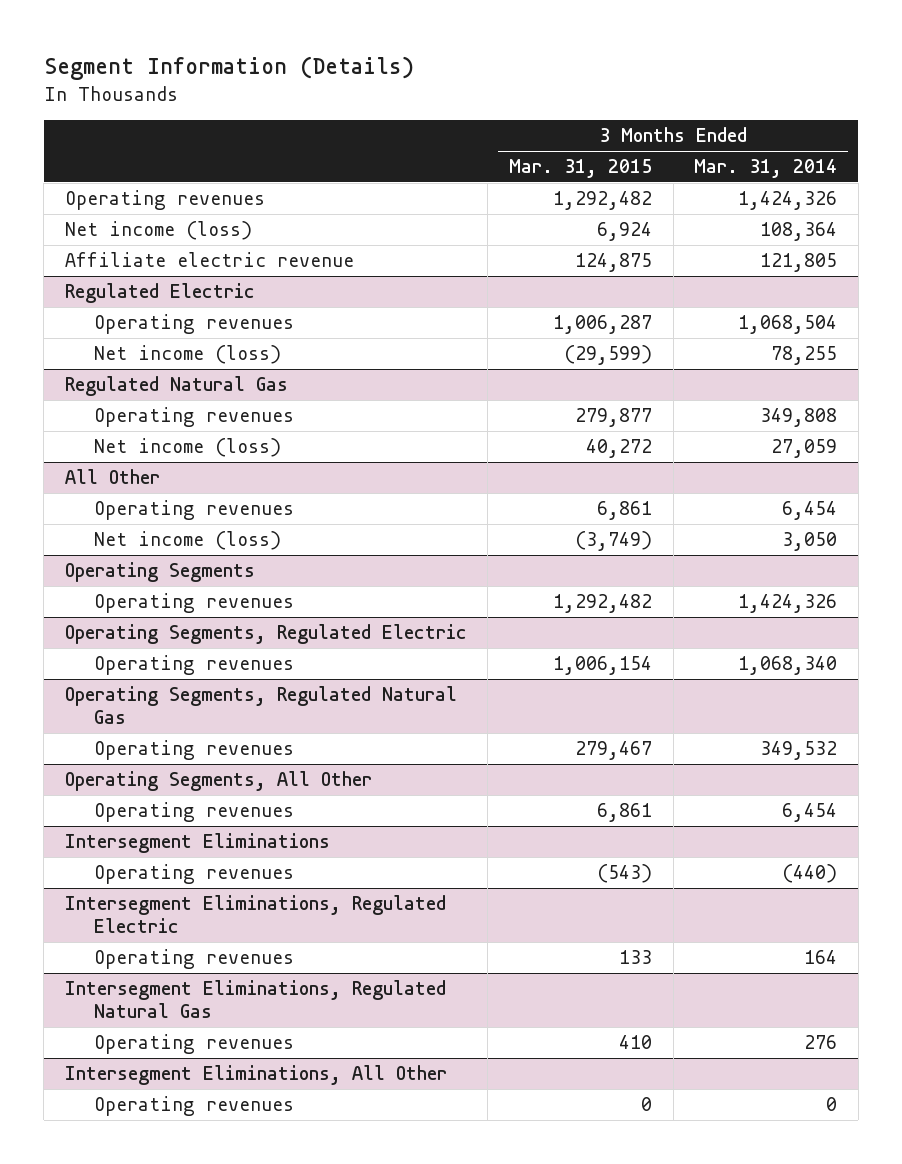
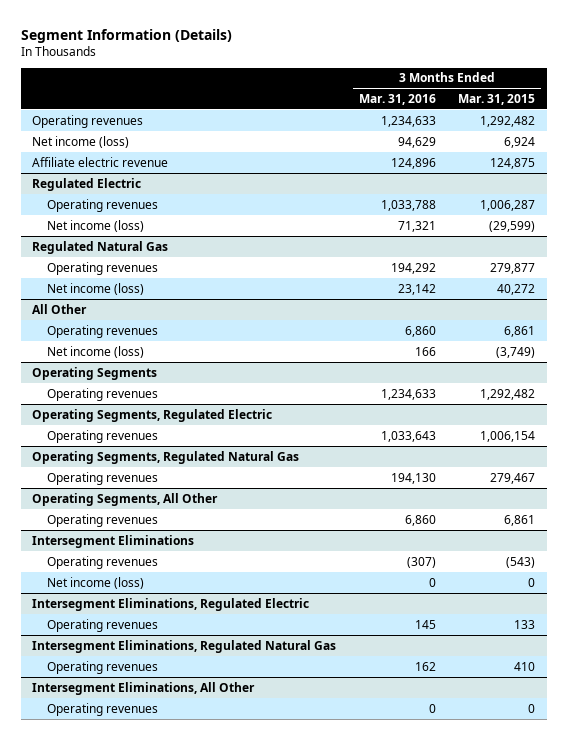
[694,159,838,179] Mar. 31, 2014 -> none
none -> [358,93,436,105] Mar. 31, 2016
none -> [47,576,145,589] Net income (loss)

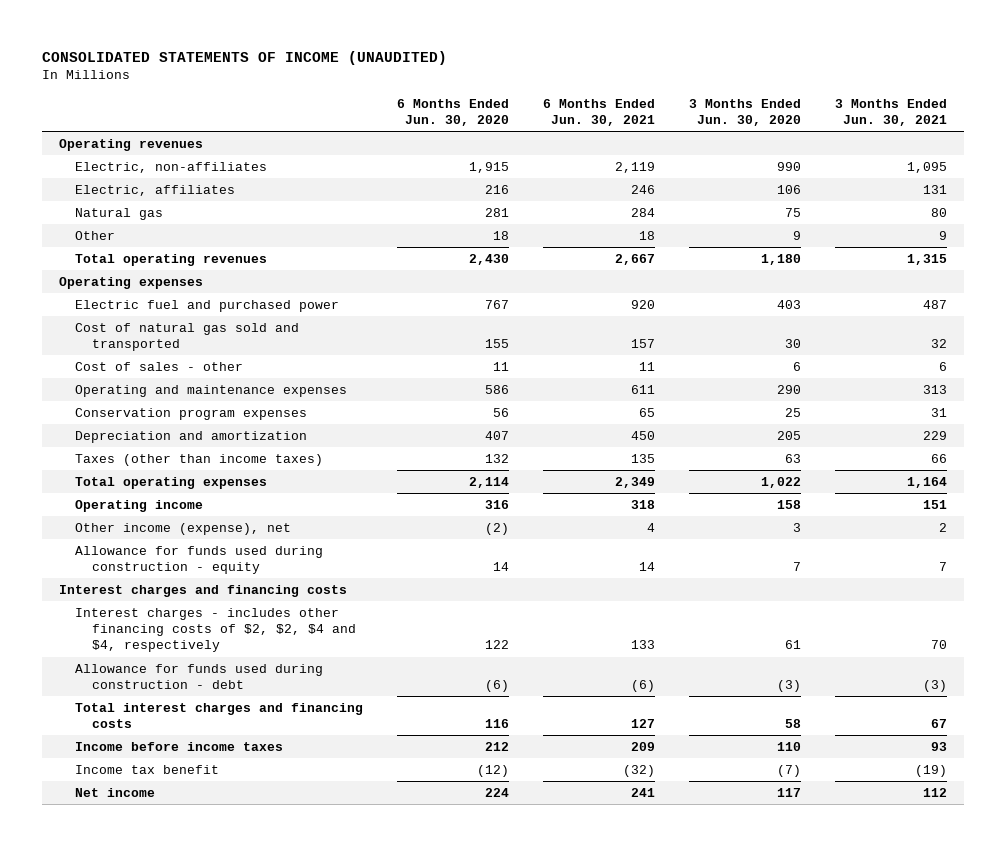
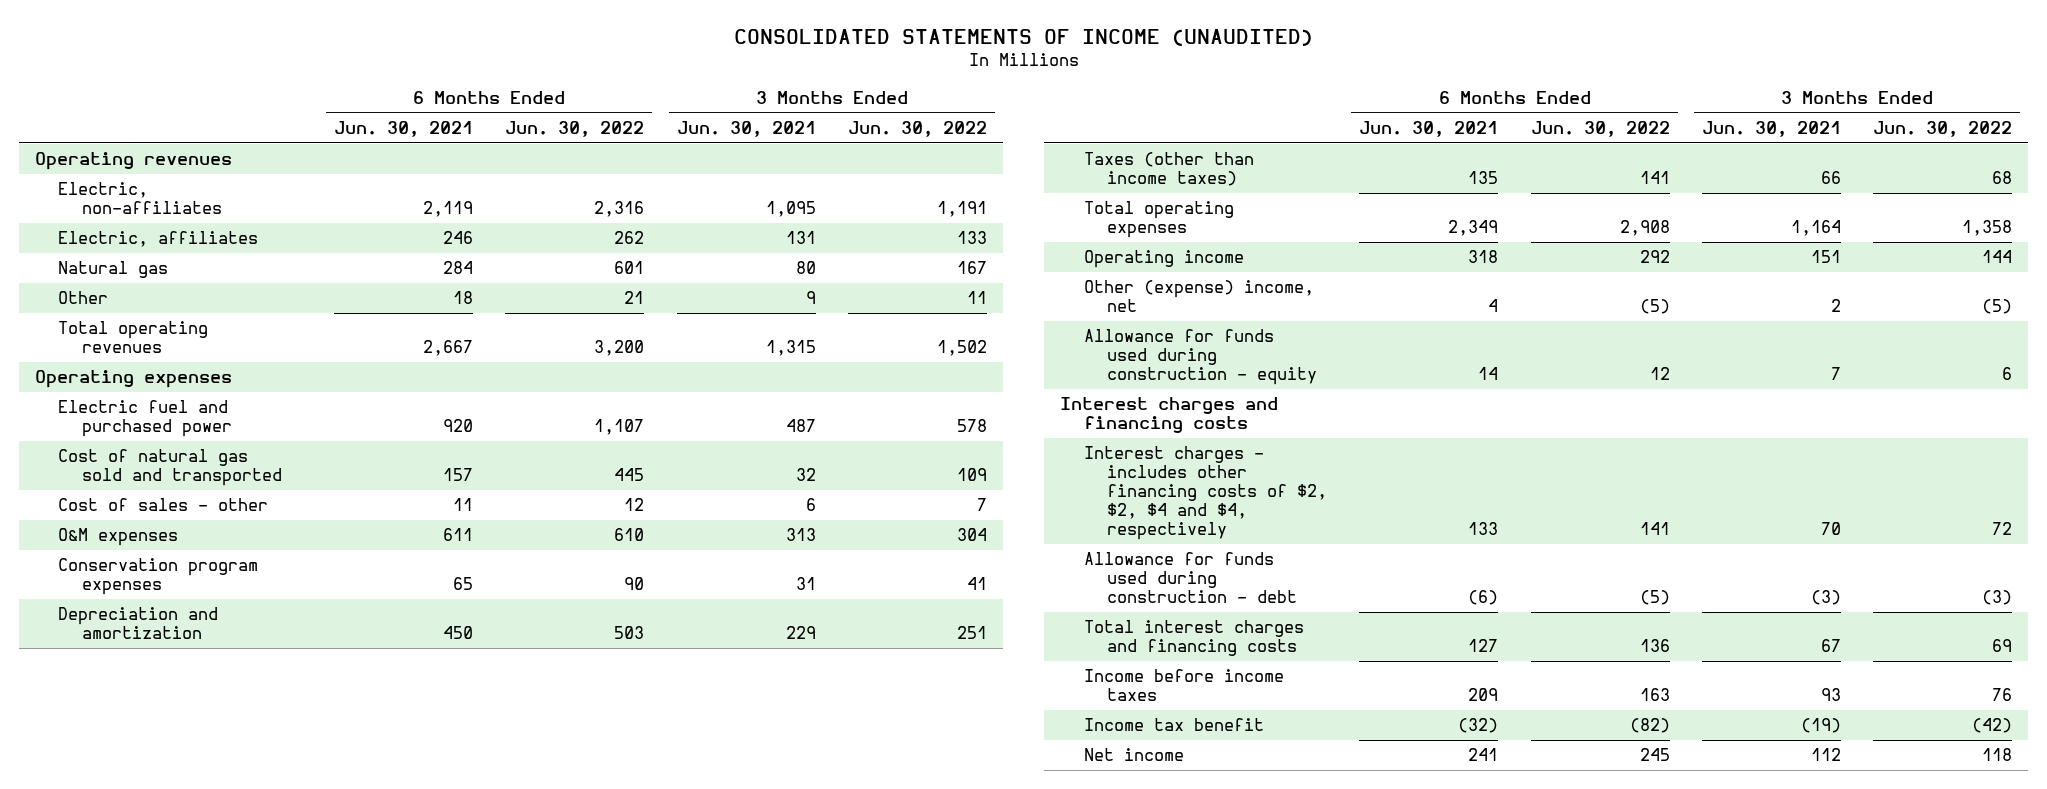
[397,98,510,127] 6 Months Ended Jun. 30, 2020 -> none
[688,98,801,127] 3 Months Ended Jun. 30, 2020 -> none
none -> [505,120,645,137] Jun. 30, 2022
none -> [847,120,987,137] Jun. 30, 2022
[75,384,348,397] Operating and maintenance expenses -> [58,528,179,547] O&M expenses
[75,522,292,535] Other income (expense), net -> [1083,280,1314,313] Other (expense) income, net

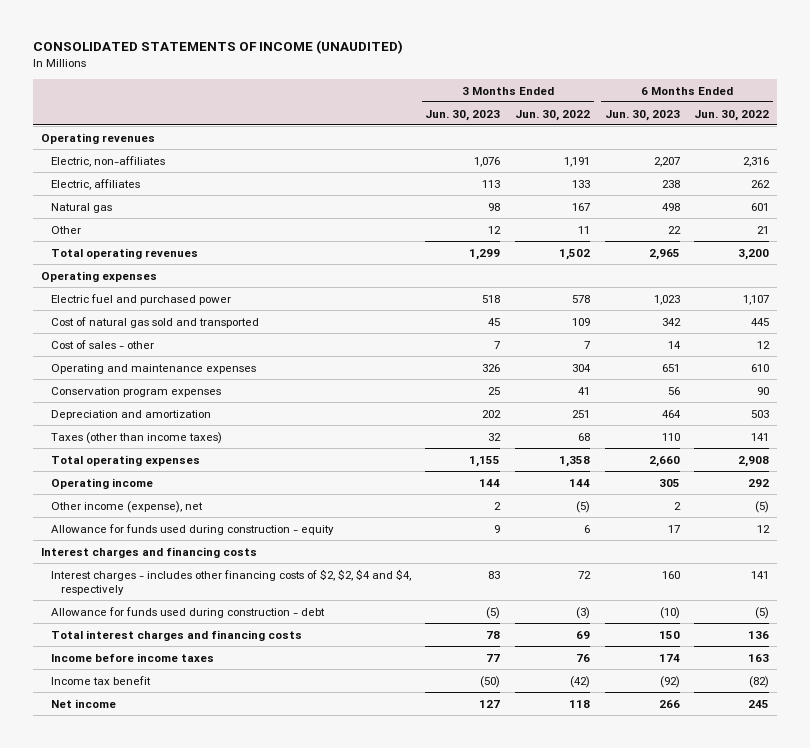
[334,120,474,137] Jun. 30, 2021 -> none
[676,120,816,137] Jun. 30, 2021 -> none
none -> [425,109,501,121] Jun. 30, 2023
none -> [604,109,680,121] Jun. 30, 2023
[58,528,179,547] O&M expenses -> [50,363,256,374] Operating and maintenance expenses
[1083,280,1314,313] Other (expense) income, net -> [50,500,203,513] Other income (expense), net

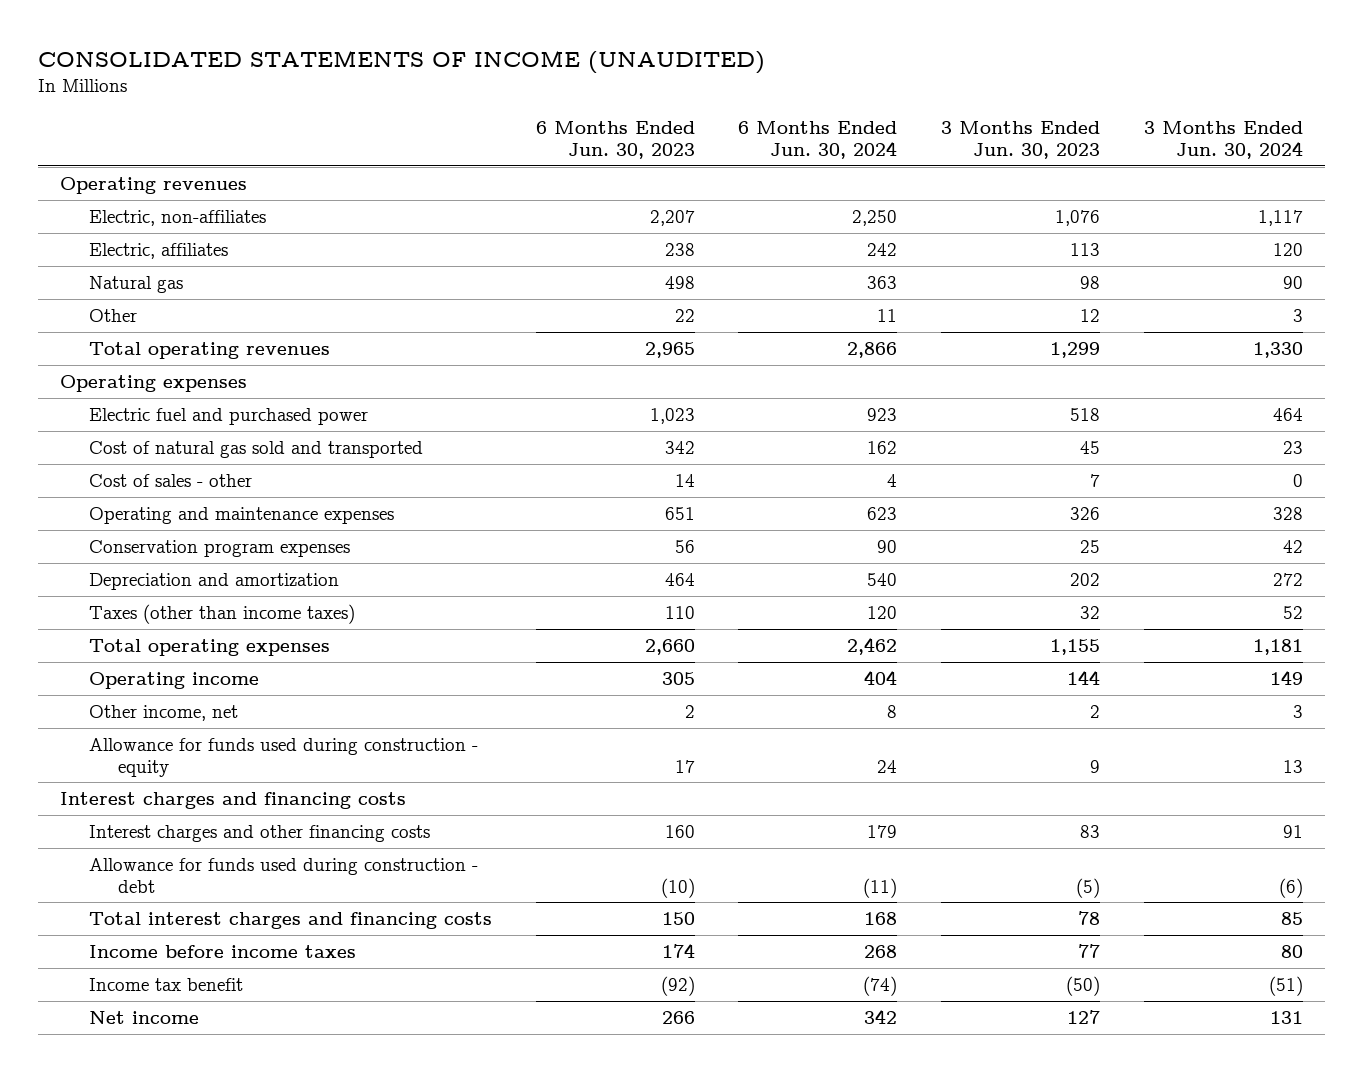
[515,109,591,121] Jun. 30, 2022 -> none
[694,109,770,121] Jun. 30, 2022 -> none
none -> [738,121,898,159] 6 Months Ended Jun. 30, 2024
none -> [1143,121,1303,159] 3 Months Ended Jun. 30, 2024
[50,500,203,513] Other income (expense), net -> [89,704,239,721] Other income, net
[50,568,411,595] Interest charges - includes other financing costs of $2, $2, $4 and $4, respectively -> [89,824,431,842] Interest charges and other financing costs

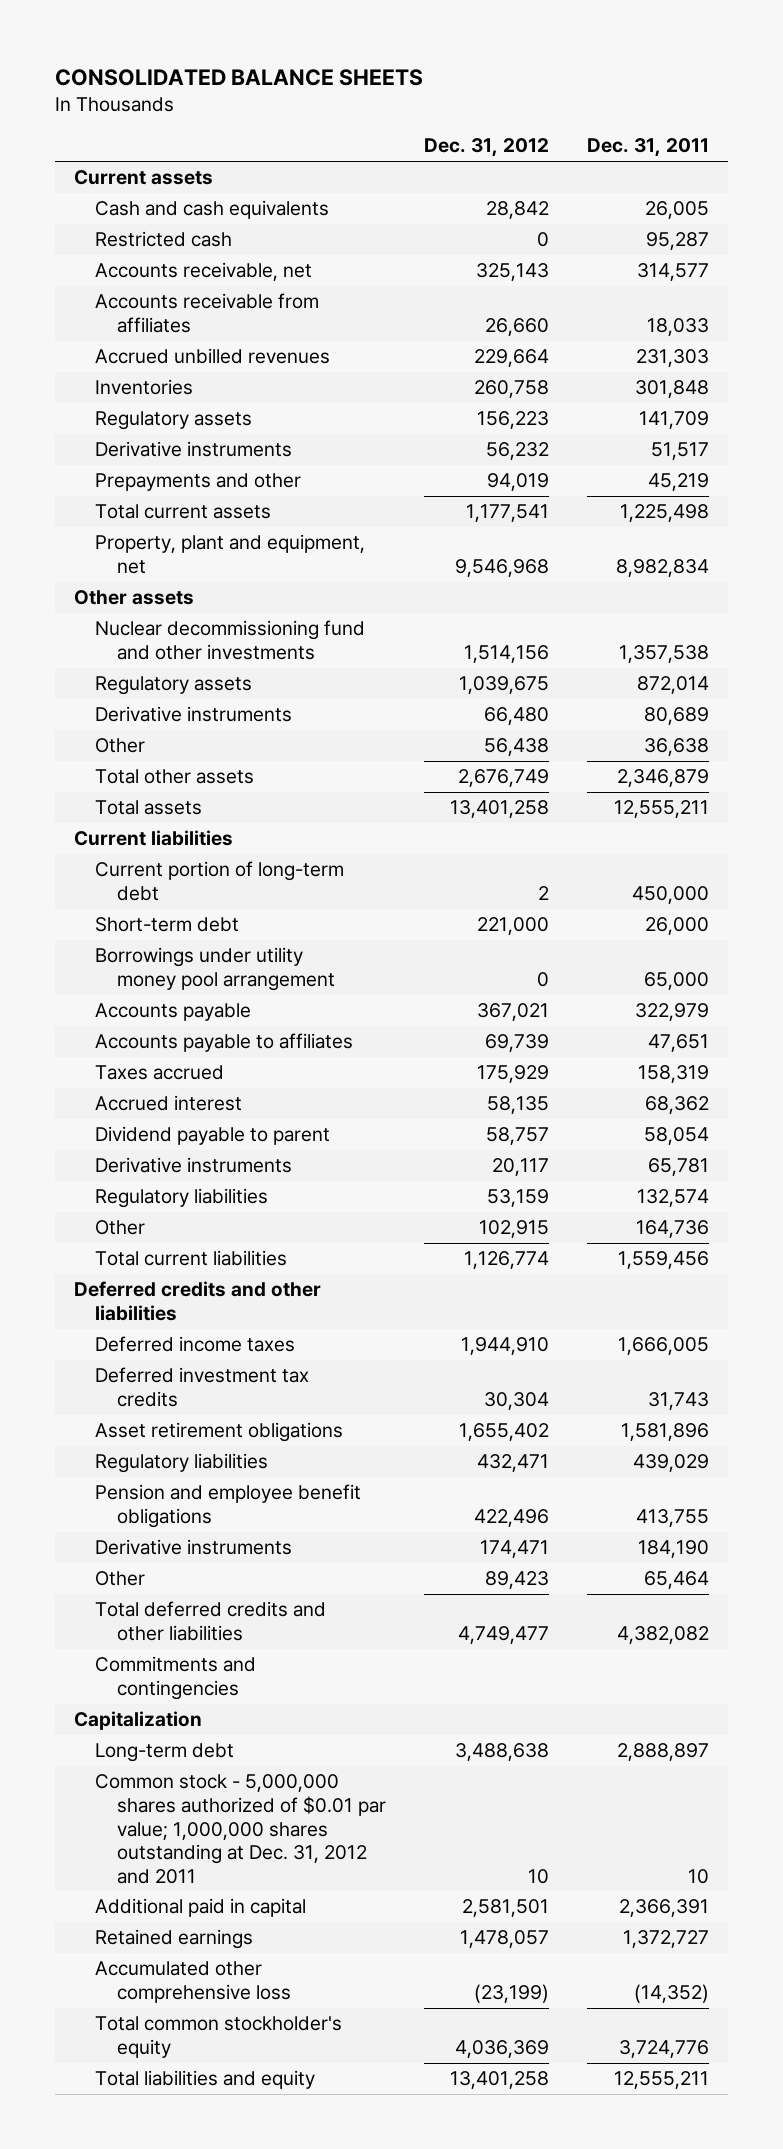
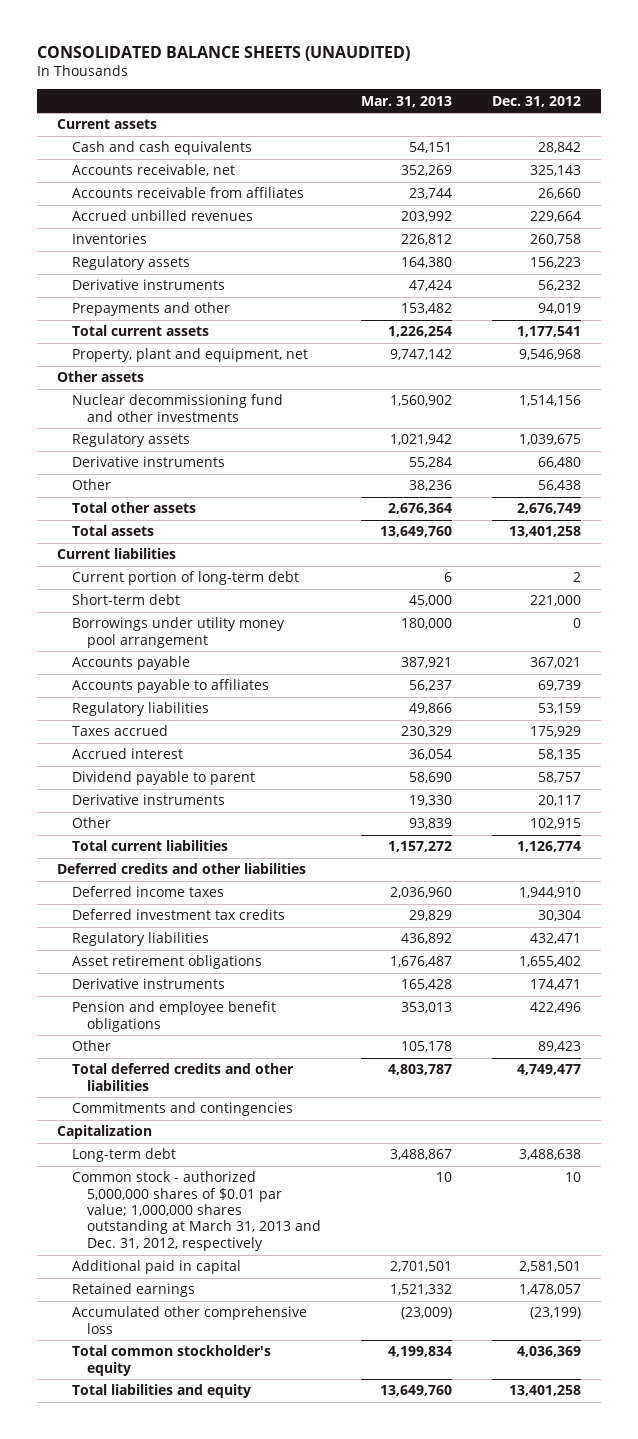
[54,68,423,86] CONSOLIDATED BALANCE SHEETS -> [36,45,410,61] CONSOLIDATED BALANCE SHEETS (UNAUDITED)
[587,138,710,158] Dec. 31, 2011 -> none
none -> [361,95,453,107] Mar. 31, 2013
[95,231,233,248] Restricted cash -> none
[95,1188,269,1209] Regulatory liabilities -> [72,702,210,717] Regulatory liabilities
[95,1422,344,1443] Asset retirement obligations -> [72,955,263,970] Asset retirement obligations
[95,1484,362,1528] Pension and employee benefit obligations -> [72,1001,277,1032] Pension and employee benefit obligations
[95,1774,386,1884] Common stock - 5,000,000 shares authorized of $0.01 par value; 1,000,000 shares outstanding at Dec. 31, 2012 and 2011 -> [72,1171,322,1251] Common stock - authorized 5,000,000 shares of $0.01 par value; 1,000,000 shares outstanding at March 31, 2013 and Dec. 31, 2012, respectively

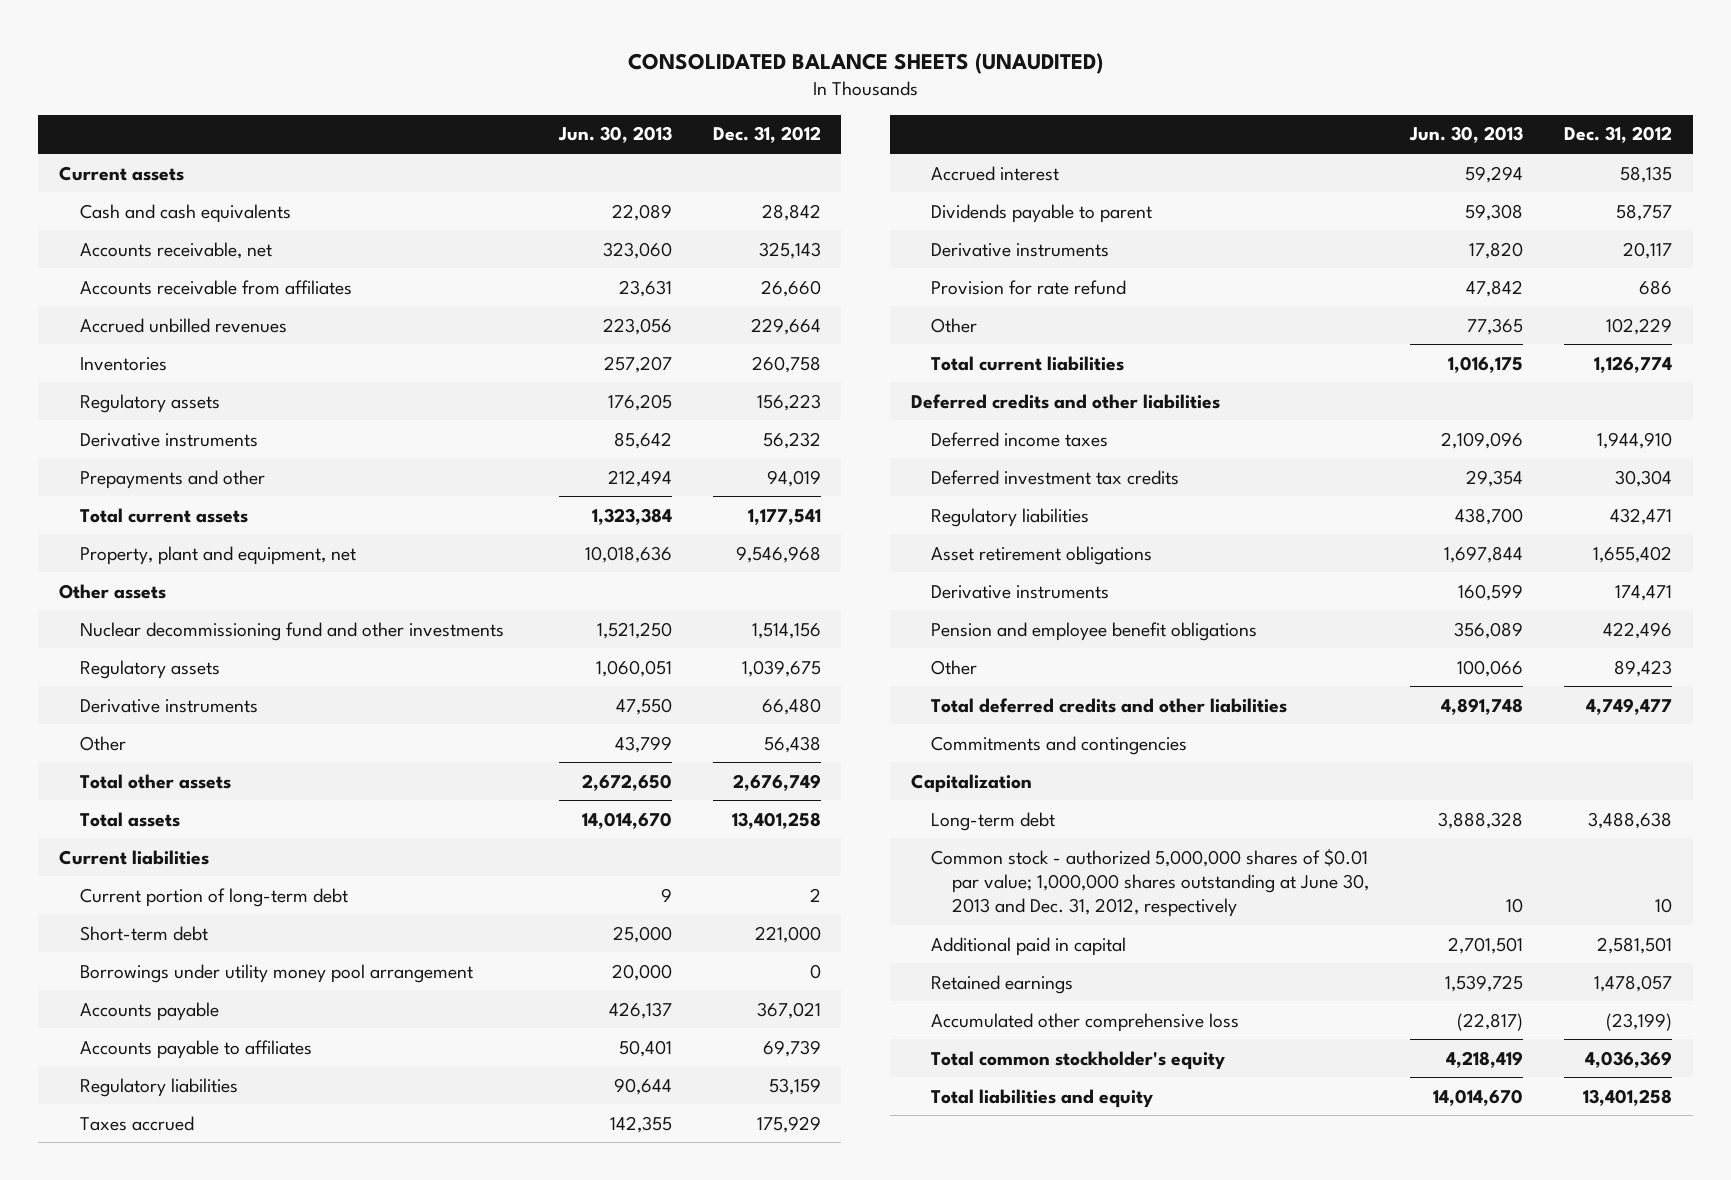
[361,95,453,107] Mar. 31, 2013 -> none
none -> [557,126,672,144] Jun. 30, 2013
[72,771,256,786] Dividend payable to parent -> [931,203,1153,223] Dividends payable to parent
none -> [931,279,1127,295] Provision for rate refund
[530,818,582,830] 102,915 -> [1606,317,1673,335] 102,229
[72,1171,322,1251] Common stock - authorized 5,000,000 shares of $0.01 par value; 1,000,000 shares outstanding at March 31, 2013 and Dec. 31, 2012, respectively -> [931,848,1370,918] Common stock - authorized 5,000,000 shares of $0.01 par value; 1,000,000 shares outstanding at June 30, 2013 and Dec. 31, 2012, respectively

